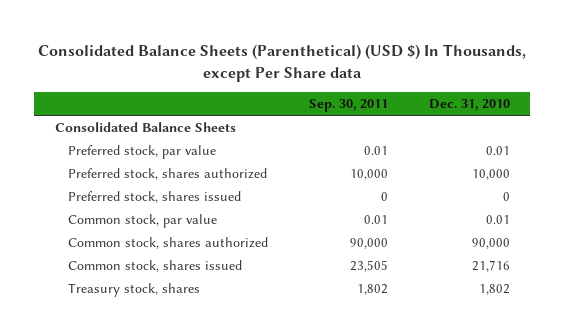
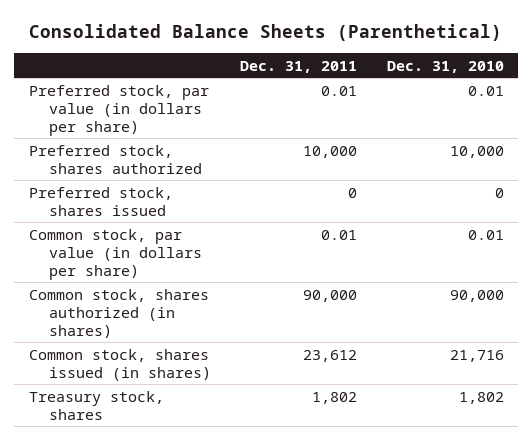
[38,43,527,82] Consolidated Balance Sheets (Parenthetical) (USD $) In Thousands, except Per Share data -> [29,23,503,41] Consolidated Balance Sheets (Parenthetical)
[308,99,388,113] Sep. 30, 2011 -> none
none -> [240,60,358,73] Dec. 31, 2011
[54,122,236,133] Consolidated Balance Sheets -> none
[67,145,216,160] Preferred stock, par value -> [28,84,209,136] Preferred stock, par value (in dollars per share)
[67,214,217,229] Common stock, par value -> [28,228,202,280] Common stock, par value (in dollars per share)
[67,237,268,250] Common stock, shares authorized -> [28,288,209,338] Common stock, shares authorized (in shares)
[67,260,242,273] Common stock, shares issued -> [28,348,211,381] Common stock, shares issued (in shares)

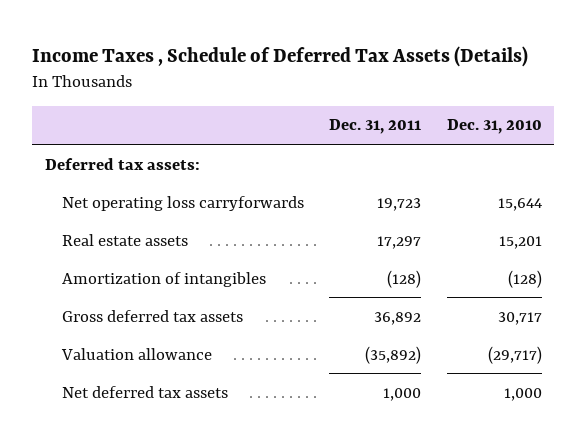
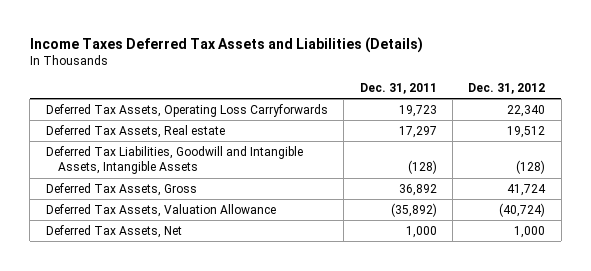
[32,45,529,67] Income Taxes , Schedule of Deferred Tax Assets (Details) -> [29,36,423,53] Income Taxes Deferred Tax Assets and Liabilities (Details)
[446,119,542,135] Dec. 31, 2010 -> none
none -> [468,82,546,94] Dec. 31, 2012
[44,157,200,170] Deferred tax assets: -> none
[62,195,305,211] Net operating loss carryforwards -> [45,103,328,117] Deferred Tax Assets, Operating Loss Carryforwards
[62,233,189,246] Real estate assets -> [45,124,225,138] Deferred Tax Assets, Real estate
[62,271,267,287] Amortization of intangibles -> [45,145,303,175] Deferred Tax Liabilities, Goodwill and Intangible Assets, Intangible Assets
[62,309,244,322] Gross deferred tax assets -> [45,182,197,196] Deferred Tax Assets, Gross
[61,347,213,360] Valuation allowance -> [45,203,276,217] Deferred Tax Assets, Valuation Allowance
[62,385,229,398] Net deferred tax assets -> [45,224,182,238] Deferred Tax Assets, Net

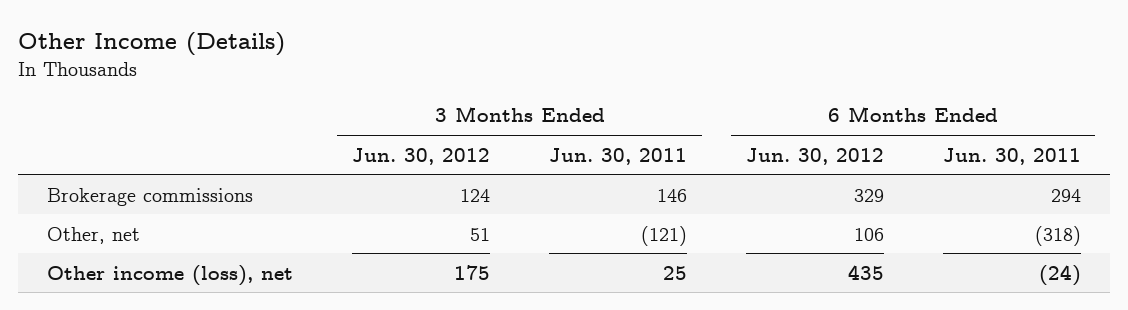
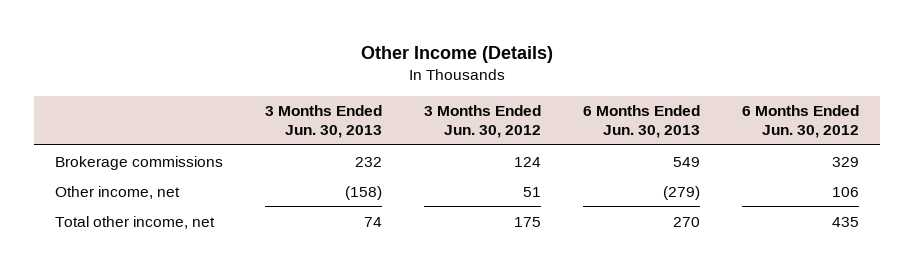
[549,147,688,165] Jun. 30, 2011 -> none
[942,147,1081,165] Jun. 30, 2011 -> none
none -> [265,105,383,139] 3 Months Ended Jun. 30, 2013
none -> [583,105,701,139] 6 Months Ended Jun. 30, 2013
[47,226,141,244] Other, net -> [55,185,181,199] Other income, net
[47,264,294,286] Other income (loss), net -> [55,215,216,229] Total other income, net

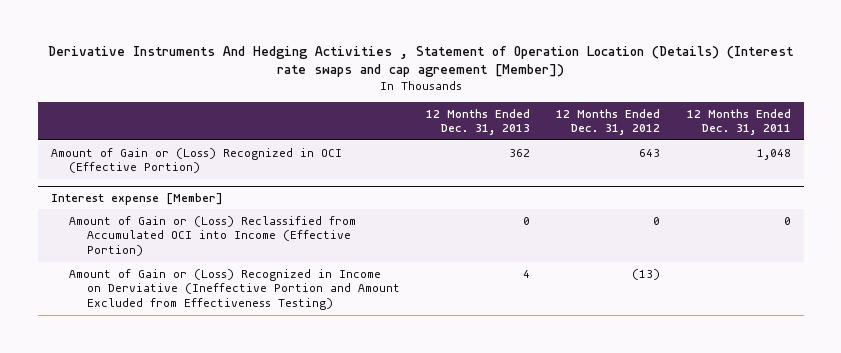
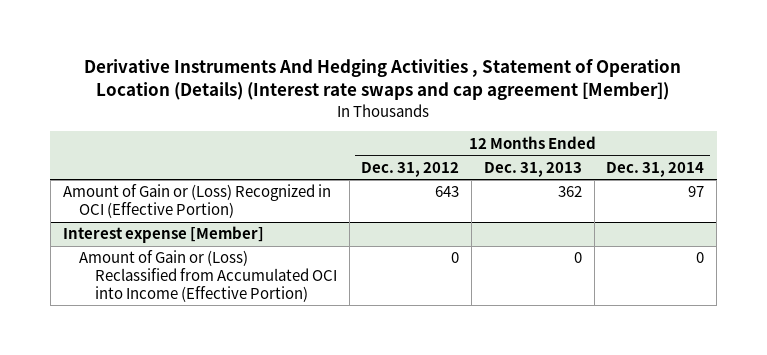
[686,108,791,136] 12 Months Ended Dec. 31, 2011 -> none
none -> [606,161,705,177] Dec. 31, 2014
[68,268,400,311] Amount of Gain or (Loss) Recognized in Income on Derviative (Ineffective Portion and Amount Excluded from Effectiveness Testing) -> none

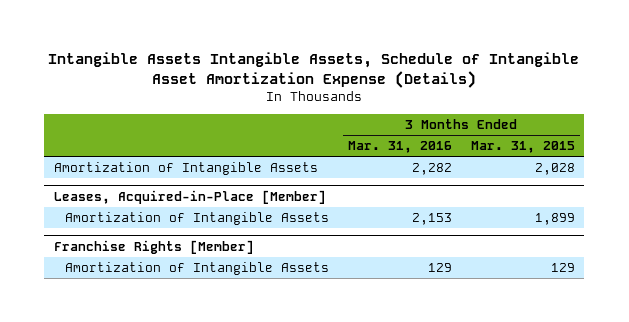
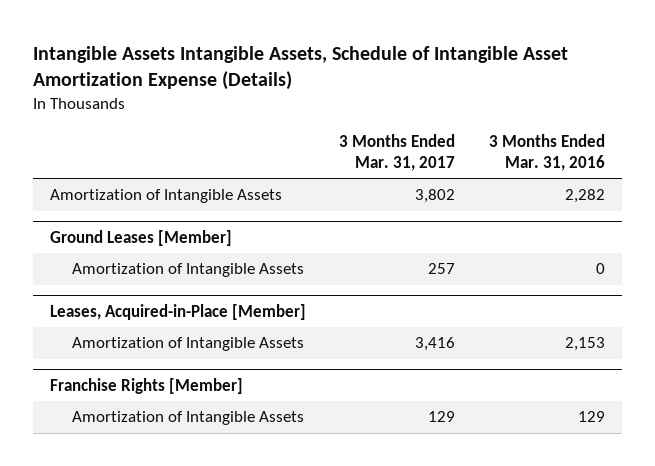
[470,141,575,154] Mar. 31, 2015 -> none
none -> [339,134,456,172] 3 Months Ended Mar. 31, 2017
none -> [50,229,233,246] Ground Leases [Member]
none -> [71,263,304,278] Amortization of Intangible Assets

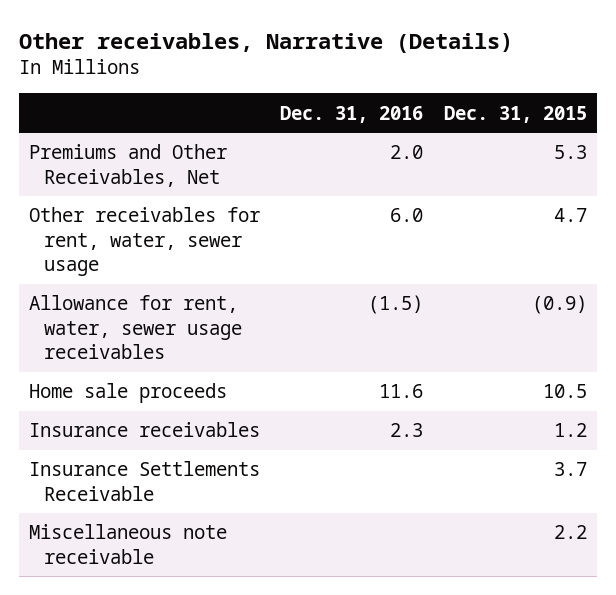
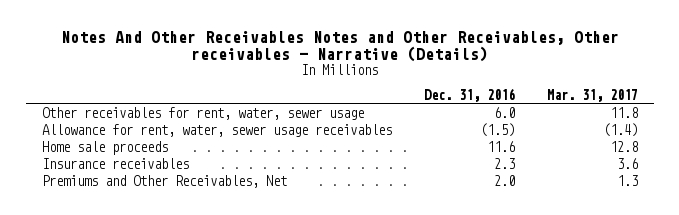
[19,32,514,53] Other receivables, Narrative (Details) -> [60,30,619,63] Notes And Other Receivables Notes and Other Receivables, Other receivables - Narrative (Details)
[443,105,587,123] Dec. 31, 2015 -> none
none -> [546,88,638,102] Mar. 31, 2017
[29,461,261,501] Insurance Settlements Receivable -> none
[29,524,228,564] Miscellaneous note receivable -> none
[29,144,228,187] Premiums and Other Receivables, Net -> [41,174,287,188] Premiums and Other Receivables, Net

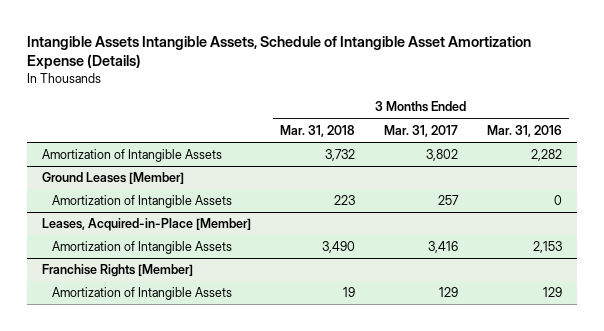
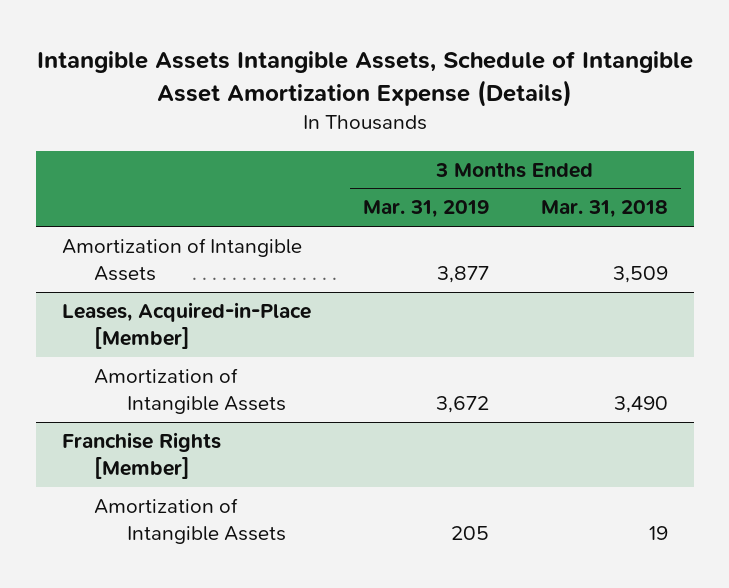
[384,124,459,137] Mar. 31, 2017 -> none
[487,124,563,137] Mar. 31, 2016 -> none
none -> [362,200,489,219] Mar. 31, 2019
[41,172,184,185] Ground Leases [Member] -> none
[52,195,233,209] Amortization of Intangible Assets -> none
[324,149,355,162] 3,732 -> [612,265,668,283] 3,509

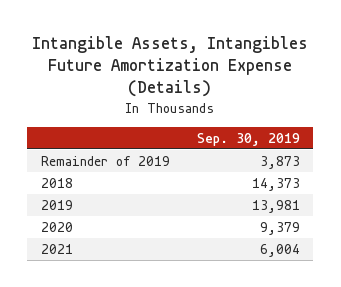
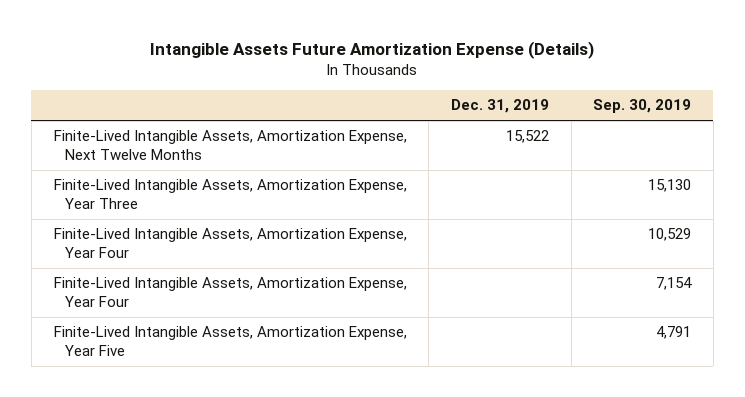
[32,36,309,98] Intangible Assets, Intangibles Future Amortization Expense (Details) -> [150,40,595,59] Intangible Assets Future Amortization Expense (Details)
none -> [450,99,549,114] Dec. 31, 2019
[40,155,170,166] Remainder of 2019 -> none
[40,177,73,188] 2018 -> none
[40,199,73,210] 2019 -> none
[40,221,73,232] 2020 -> none
[40,243,73,254] 2021 -> none
none -> [53,130,407,161] Finite-Lived Intangible Assets, Amortization Expense, Next Twelve Months
none -> [53,179,407,210] Finite-Lived Intangible Assets, Amortization Expense, Year Three
none -> [53,228,407,259] Finite-Lived Intangible Assets, Amortization Expense, Year Four
none -> [53,277,407,308] Finite-Lived Intangible Assets, Amortization Expense, Year Four
none -> [53,326,407,357] Finite-Lived Intangible Assets, Amortization Expense, Year Five

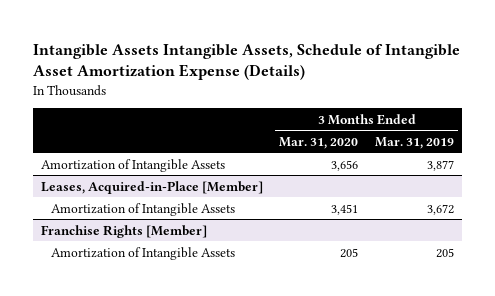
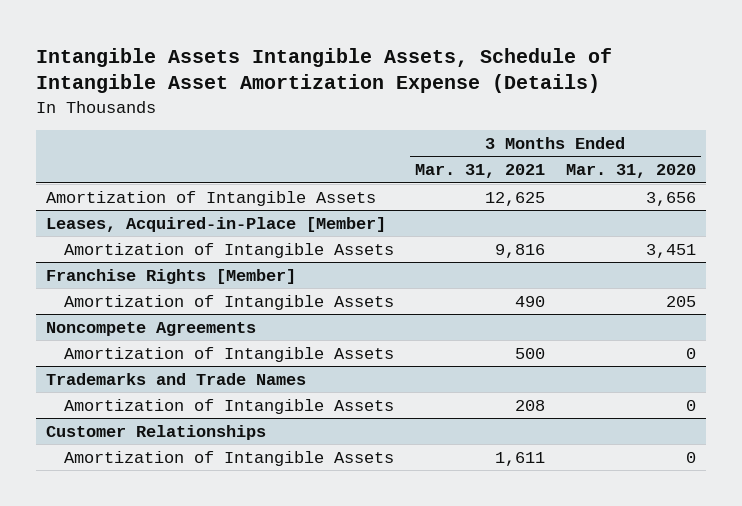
[374,136,454,149] Mar. 31, 2019 -> none
none -> [414,164,545,179] Mar. 31, 2021
none -> [46,321,257,336] Noncompete Agreements
none -> [64,346,395,362] Amortization of Intangible Assets
none -> [46,372,307,385] Trademarks and Trade Names
none -> [64,398,395,414] Amortization of Intangible Assets
none -> [46,424,267,440] Customer Relationships
none -> [64,450,395,466] Amortization of Intangible Assets

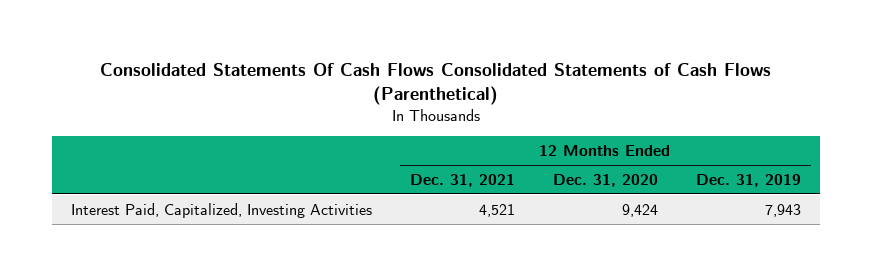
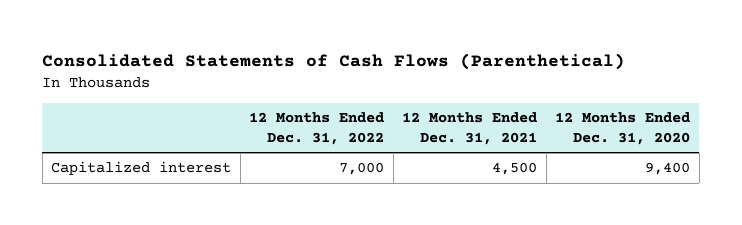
[99,62,771,105] Consolidated Statements Of Cash Flows Consolidated Statements of Cash Flows (Parenthetical) -> [42,53,626,71] Consolidated Statements of Cash Flows (Parenthetical)
[696,173,802,187] Dec. 31, 2019 -> none
none -> [249,112,385,145] 12 Months Ended Dec. 31, 2022
[70,202,372,218] Interest Paid, Capitalized, Investing Activities -> [51,161,232,176] Capitalized interest
[478,203,515,217] 4,521 -> [492,162,538,176] 4,500
[621,203,658,217] 9,424 -> [645,162,691,176] 9,400

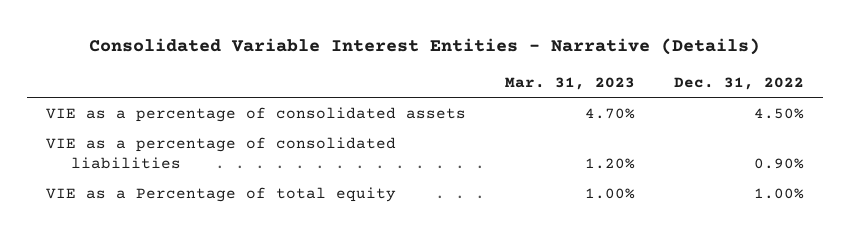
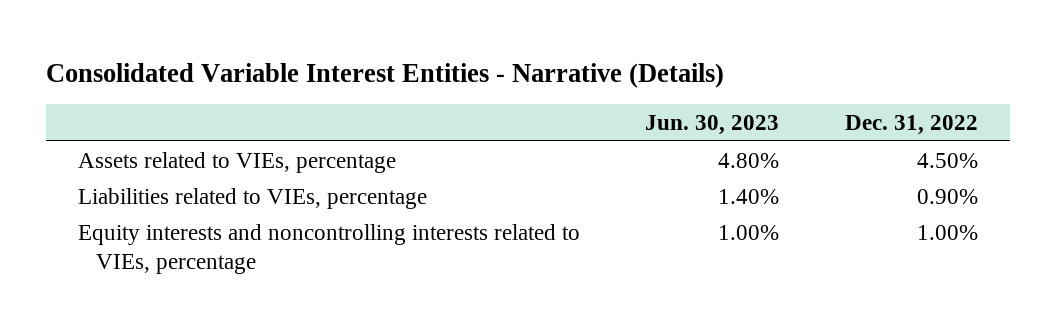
[504,76,635,90] Mar. 31, 2023 -> none
none -> [645,115,780,136] Jun. 30, 2023
[46,106,467,122] VIE as a percentage of consolidated assets -> [78,151,397,173] Assets related to VIEs, percentage
[46,136,397,169] VIE as a percentage of consolidated liabilities -> [78,187,428,209] Liabilities related to VIEs, percentage
[46,186,397,202] VIE as a Percentage of total equity -> [78,223,581,274] Equity interests and noncontrolling interests related to VIEs, percentage

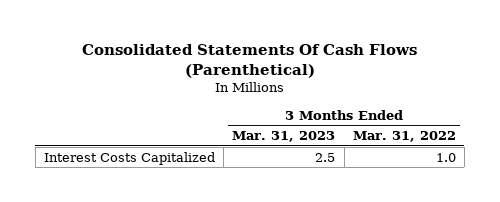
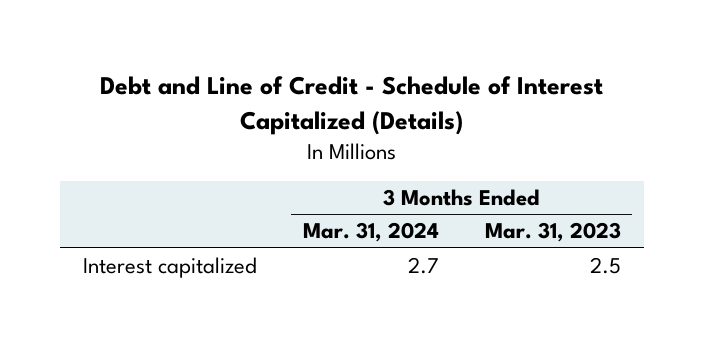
[81,44,417,78] Consolidated Statements Of Cash Flows (Parenthetical) -> [99,76,603,135] Debt and Line of Credit - Schedule of Interest Capitalized (Details)
[352,131,456,143] Mar. 31, 2022 -> none
none -> [302,222,439,243] Mar. 31, 2024
[44,151,216,165] Interest Costs Capitalized -> [82,256,257,278] Interest capitalized

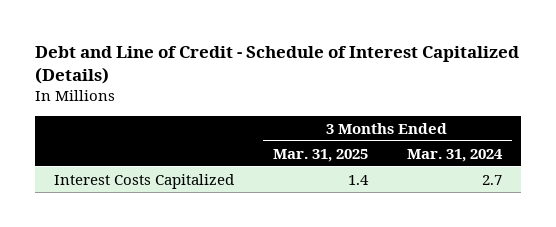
[484,222,621,243] Mar. 31, 2023 -> none
none -> [272,148,368,162] Mar. 31, 2025
[82,256,257,278] Interest capitalized -> [53,173,234,189] Interest Costs Capitalized

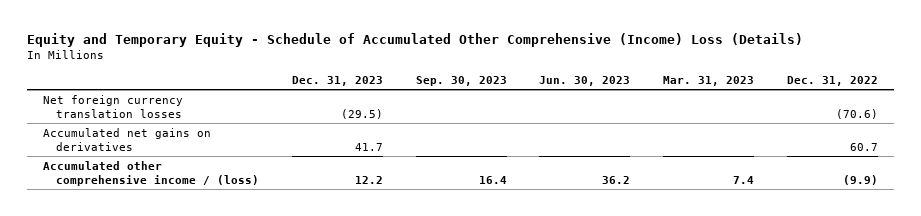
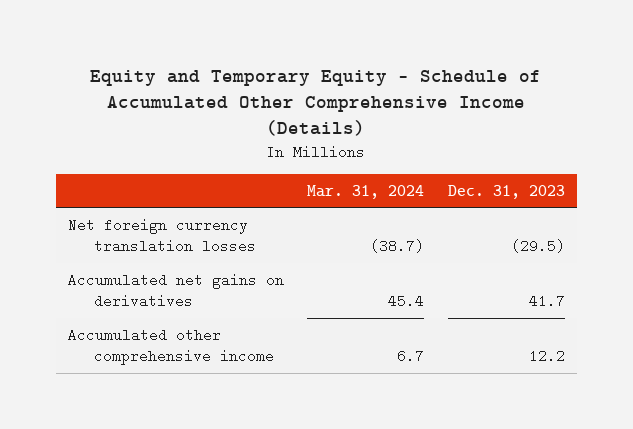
[27,33,804,48] Equity and Temporary Equity - Schedule of Accumulated Other Comprehensive (Income) Loss (Details) -> [90,70,542,137] Equity and Temporary Equity - Schedule of Accumulated Other Comprehensive Income (Details)
[415,75,507,86] Sep. 30, 2023 -> none
[539,75,631,86] Jun. 30, 2023 -> none
[662,75,754,86] Mar. 31, 2023 -> none
[786,75,878,86] Dec. 31, 2022 -> none
none -> [307,184,425,199] Mar. 31, 2024
[43,160,260,186] Accumulated other comprehensive income / (loss) -> [67,327,274,366] Accumulated other comprehensive income

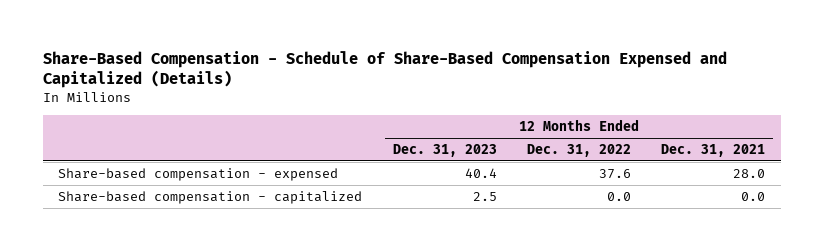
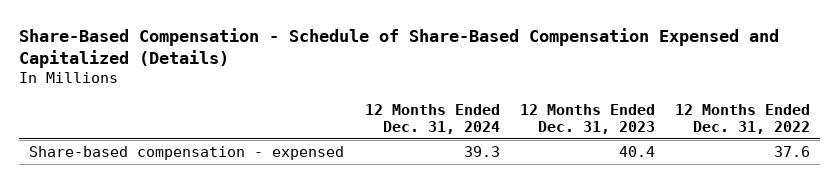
[661,143,766,157] Dec. 31, 2021 -> none
none -> [364,104,500,134] 12 Months Ended Dec. 31, 2024
[58,190,363,204] Share-based compensation - capitalized -> none

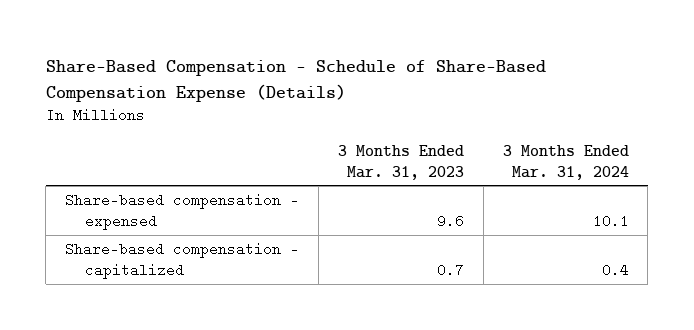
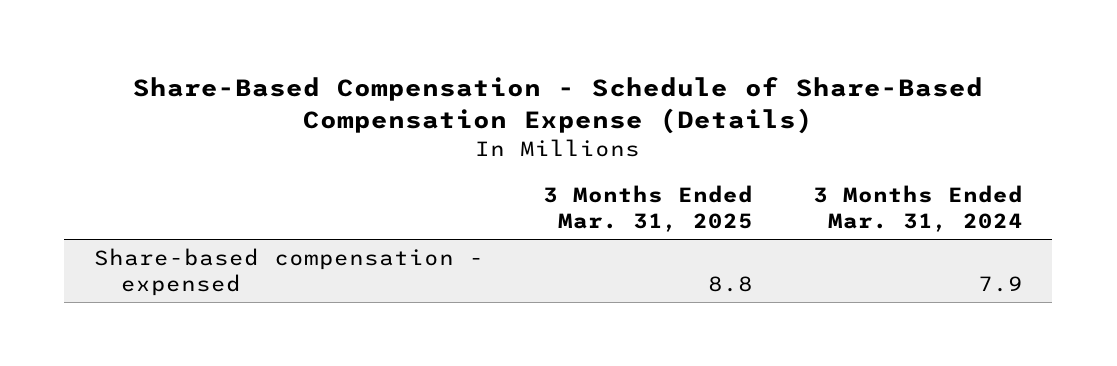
[337,144,464,180] 3 Months Ended Mar. 31, 2023 -> none
none -> [543,185,754,233] 3 Months Ended Mar. 31, 2025
[65,242,300,279] Share-based compensation - capitalized -> none
[592,213,629,228] 10.1 -> [977,276,1023,293] 7.9

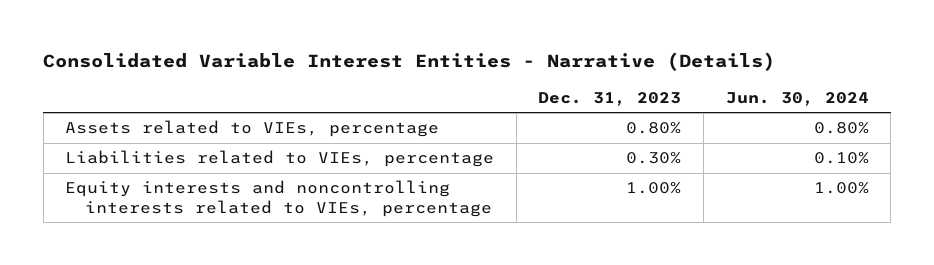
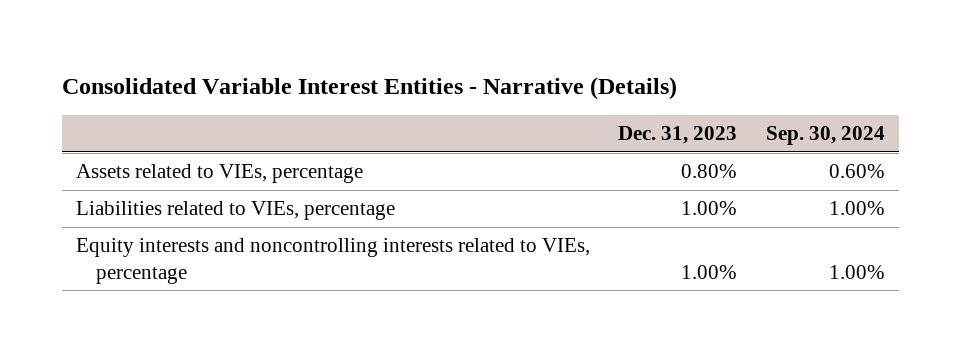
[725,91,869,106] Jun. 30, 2024 -> none
none -> [766,126,886,146] Sep. 30, 2024
[626,152,682,165] 0.30% -> [681,201,738,216] 1.00%

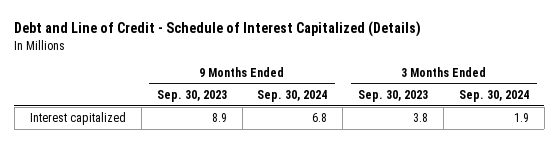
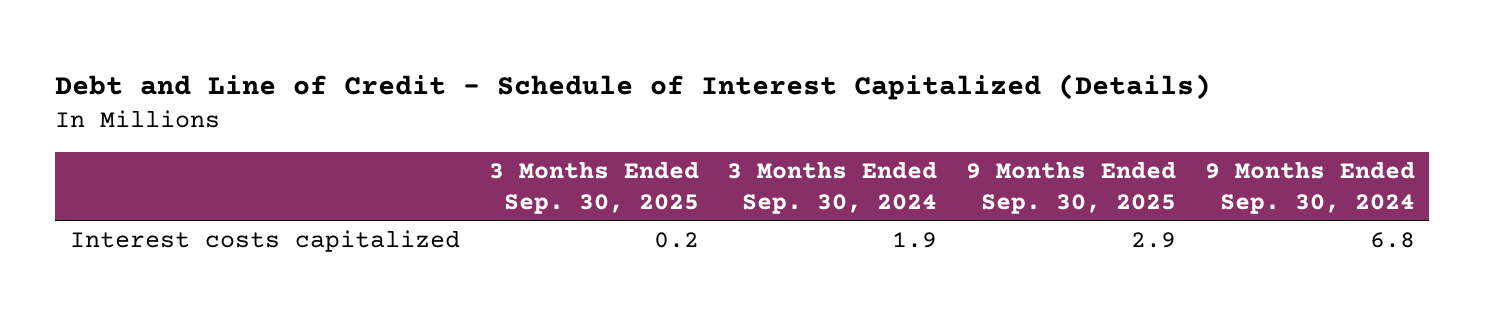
[156,90,227,103] Sep. 30, 2023 -> none
[358,90,429,103] Sep. 30, 2023 -> none
none -> [488,161,699,214] 3 Months Ended Sep. 30, 2025
none -> [966,161,1177,214] 9 Months Ended Sep. 30, 2025
[29,112,126,126] Interest capitalized -> [69,230,460,253] Interest costs capitalized

